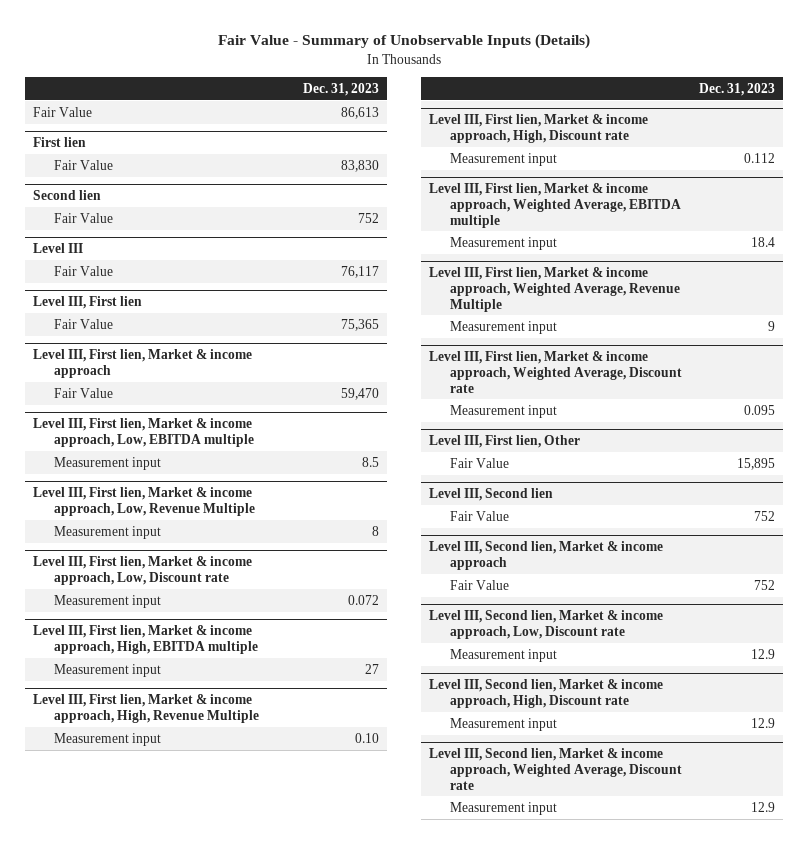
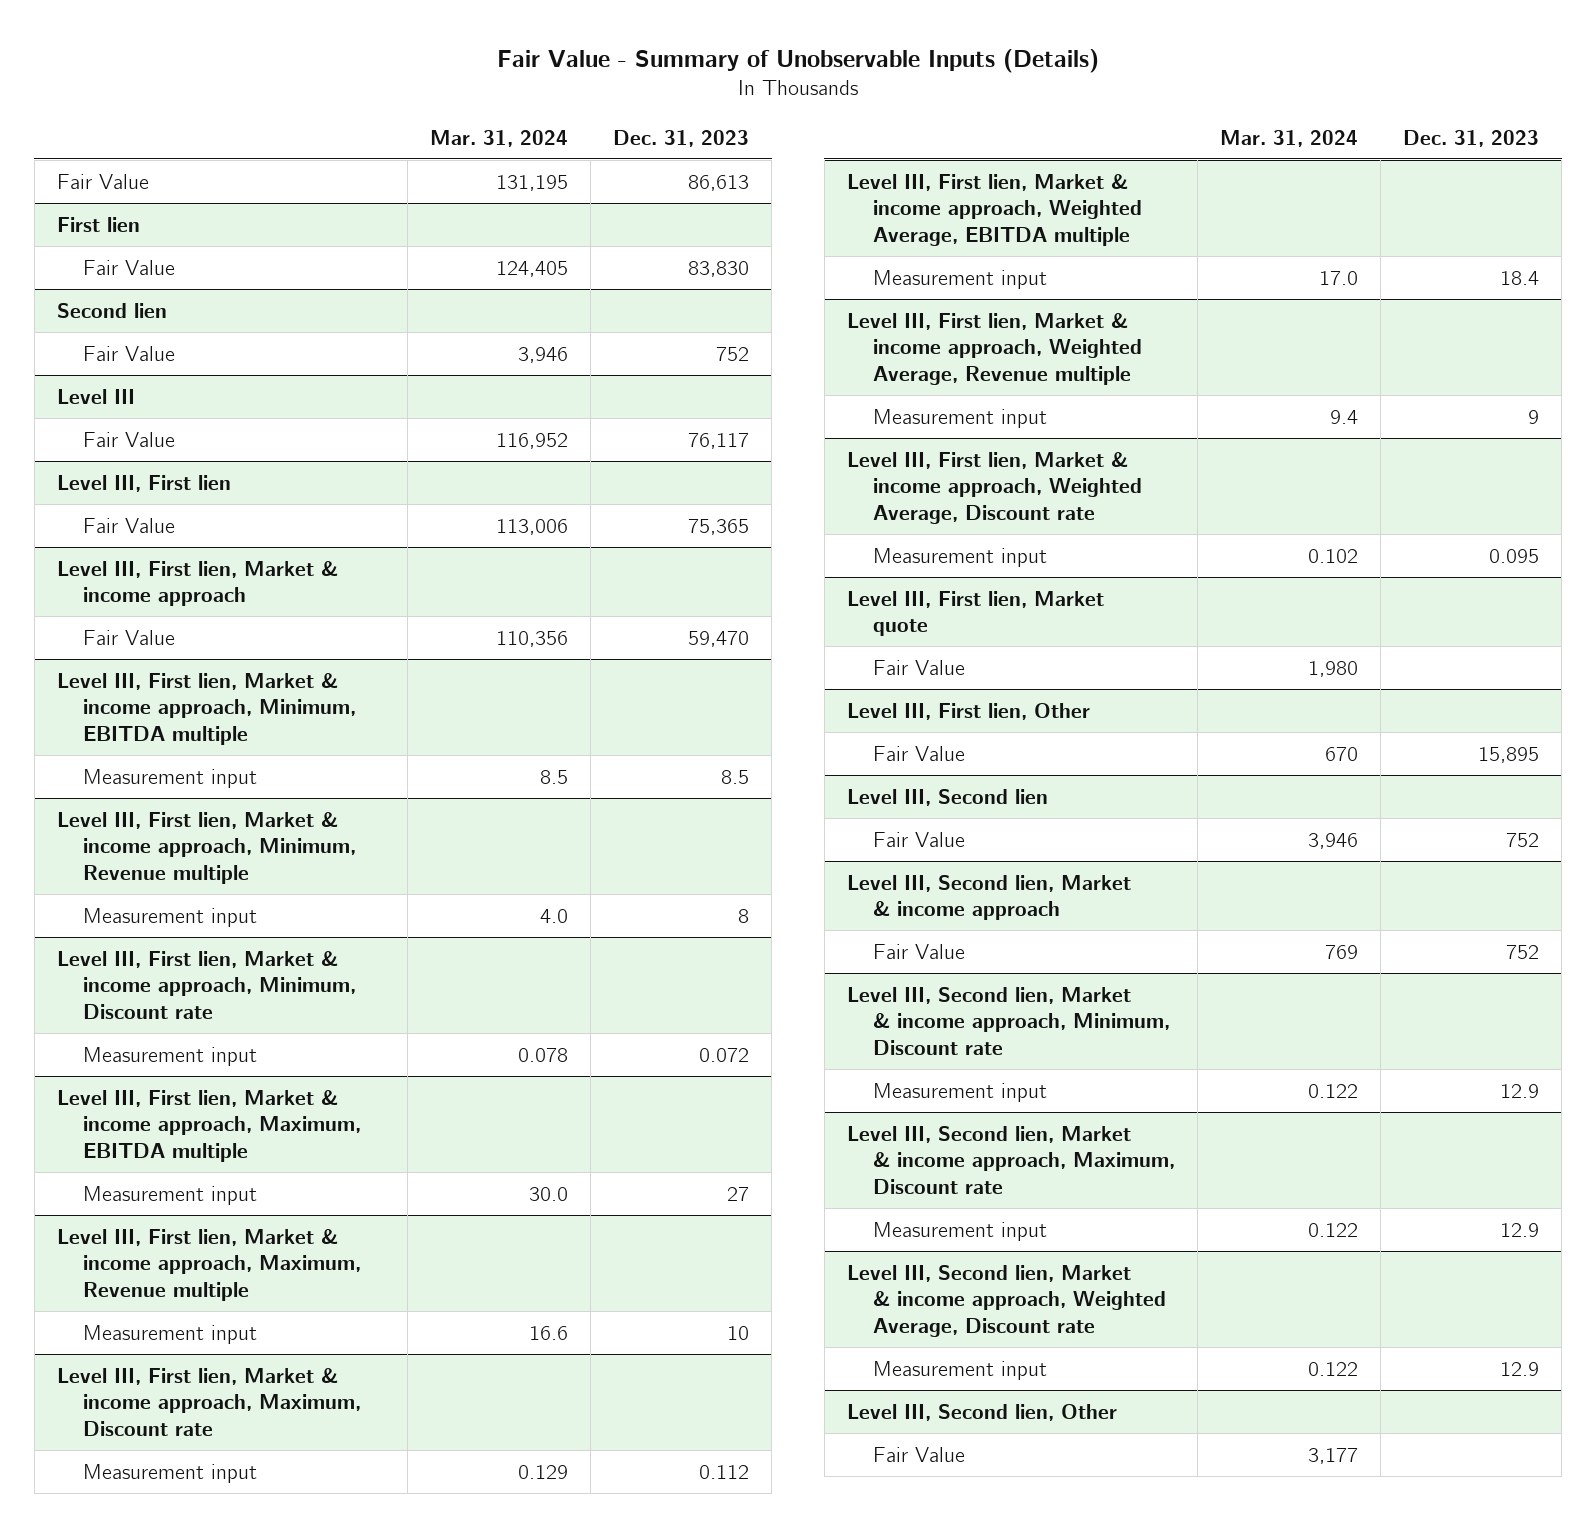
none -> [430,129,569,147] Mar. 31, 2024
[33,418,255,447] Level III, First lien, Market & income approach, Low, EBITDA multiple -> [56,672,357,745] Level III, First lien, Market & income approach, Minimum, EBITDA multiple
[33,487,256,516] Level III, First lien, Market & income approach, Low, Revenue Multiple -> [56,811,357,884] Level III, First lien, Market & income approach, Minimum, Revenue multiple
[33,556,253,585] Level III, First lien, Market & income approach, Low, Discount rate -> [56,950,357,1019] Level III, First lien, Market & income approach, Minimum, Discount rate
[33,625,259,654] Level III, First lien, Market & income approach, High, EBITDA multiple -> [56,1089,362,1162] Level III, First lien, Market & income approach, Maximum, EBITDA multiple
[33,694,260,723] Level III, First lien, Market & income approach, High, Revenue Multiple -> [56,1228,362,1301] Level III, First lien, Market & income approach, Maximum, Revenue multiple
[354,732,379,743] 0.10 -> [727,1325,750,1340] 10
[429,114,649,143] Level III, First lien, Market & income approach, High, Discount rate -> [56,1367,362,1436] Level III, First lien, Market & income approach, Maximum, Discount rate
[429,267,681,312] Level III, First lien, Market & income approach, Weighted Average, Revenue Multiple -> [846,312,1143,385] Level III, First lien, Market & income approach, Weighted Average, Revenue multiple
none -> [846,590,1104,637] Level III, First lien, Market quote
none -> [873,659,966,675] Fair Value
[429,610,664,639] Level III, Second lien, Market & income approach, Low, Discount rate -> [846,986,1171,1055] Level III, Second lien, Market & income approach, Minimum, Discount rate
[429,679,664,708] Level III, Second lien, Market & income approach, High, Discount rate -> [846,1125,1176,1194] Level III, Second lien, Market & income approach, Maximum, Discount rate
none -> [846,1403,1117,1421] Level III, Second lien, Other
none -> [873,1446,966,1462] Fair Value

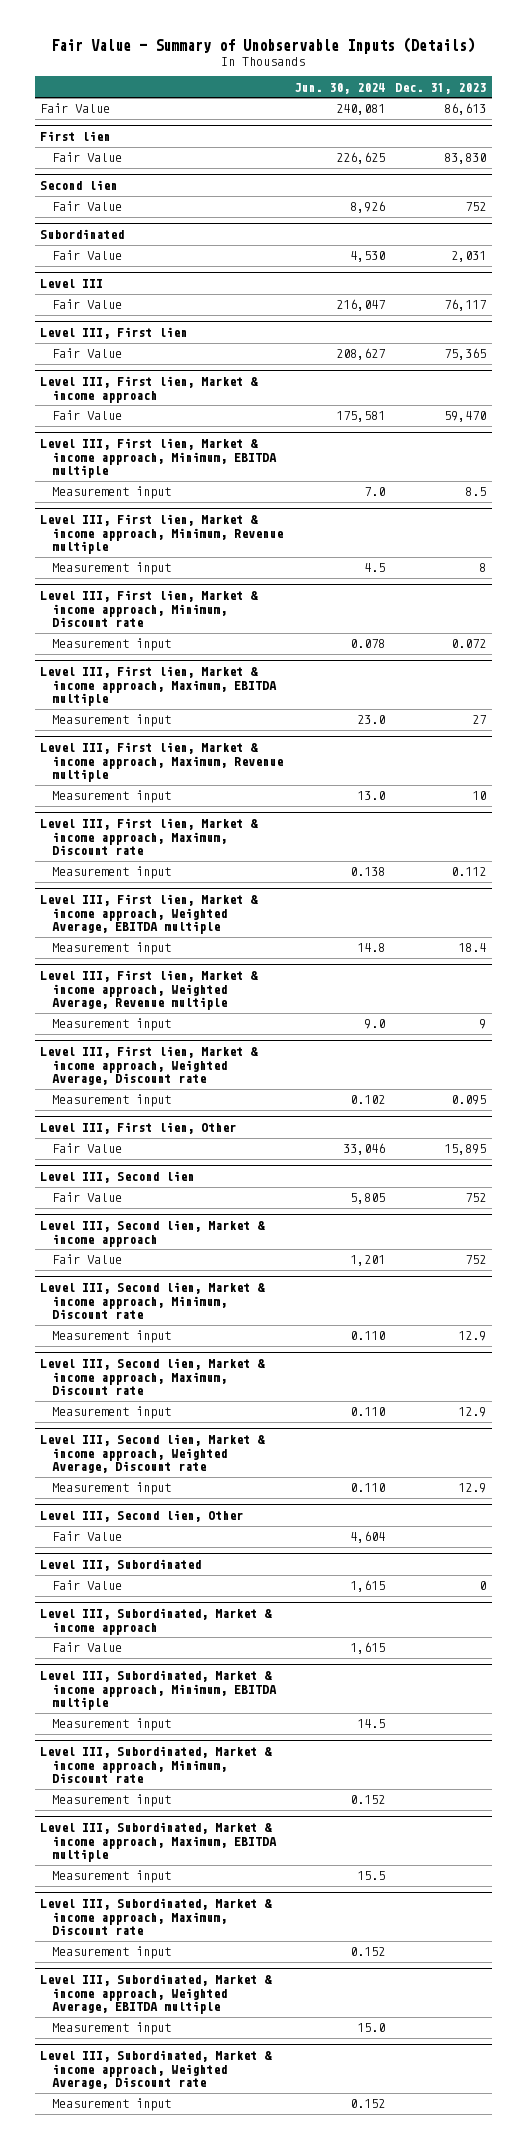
[430,129,569,147] Mar. 31, 2024 -> none
none -> [293,82,385,94] Jun. 30, 2024
none -> [40,229,125,240] Subordinated
none -> [51,250,122,261] Fair Value
[846,590,1104,637] Level III, First lien, Market quote -> none
[873,659,966,675] Fair Value -> none
none -> [40,1559,202,1572] Level III, Subordinated
none -> [51,1580,122,1591] Fair Value
none -> [40,1608,274,1635] Level III, Subordinated, Market & income approach
none -> [51,1642,122,1653] Fair Value
none -> [40,1670,277,1711] Level III, Subordinated, Market & income approach, Minimum, EBITDA multiple
none -> [51,1718,171,1732] Measurement input
none -> [40,1746,274,1784] Level III, Subordinated, Market & income approach, Minimum, Discount rate
none -> [51,1794,171,1808] Measurement input
none -> [40,1822,277,1863] Level III, Subordinated, Market & income approach, Maximum, EBITDA multiple
none -> [51,1870,171,1884] Measurement input
none -> [40,1898,274,1936] Level III, Subordinated, Market & income approach, Maximum, Discount rate
none -> [51,1946,171,1960] Measurement input
none -> [40,1974,274,2015] Level III, Subordinated, Market & income approach, Weighted Average, EBITDA multiple
none -> [51,2022,171,2036] Measurement input
none -> [40,2050,274,2090] Level III, Subordinated, Market & income approach, Weighted Average, Discount rate
none -> [51,2098,171,2112] Measurement input

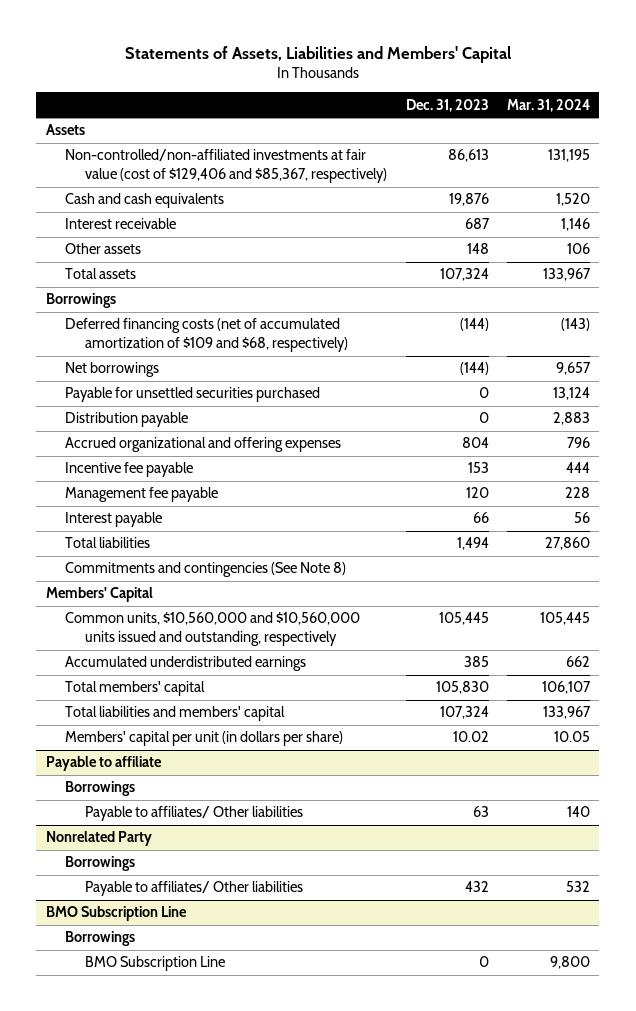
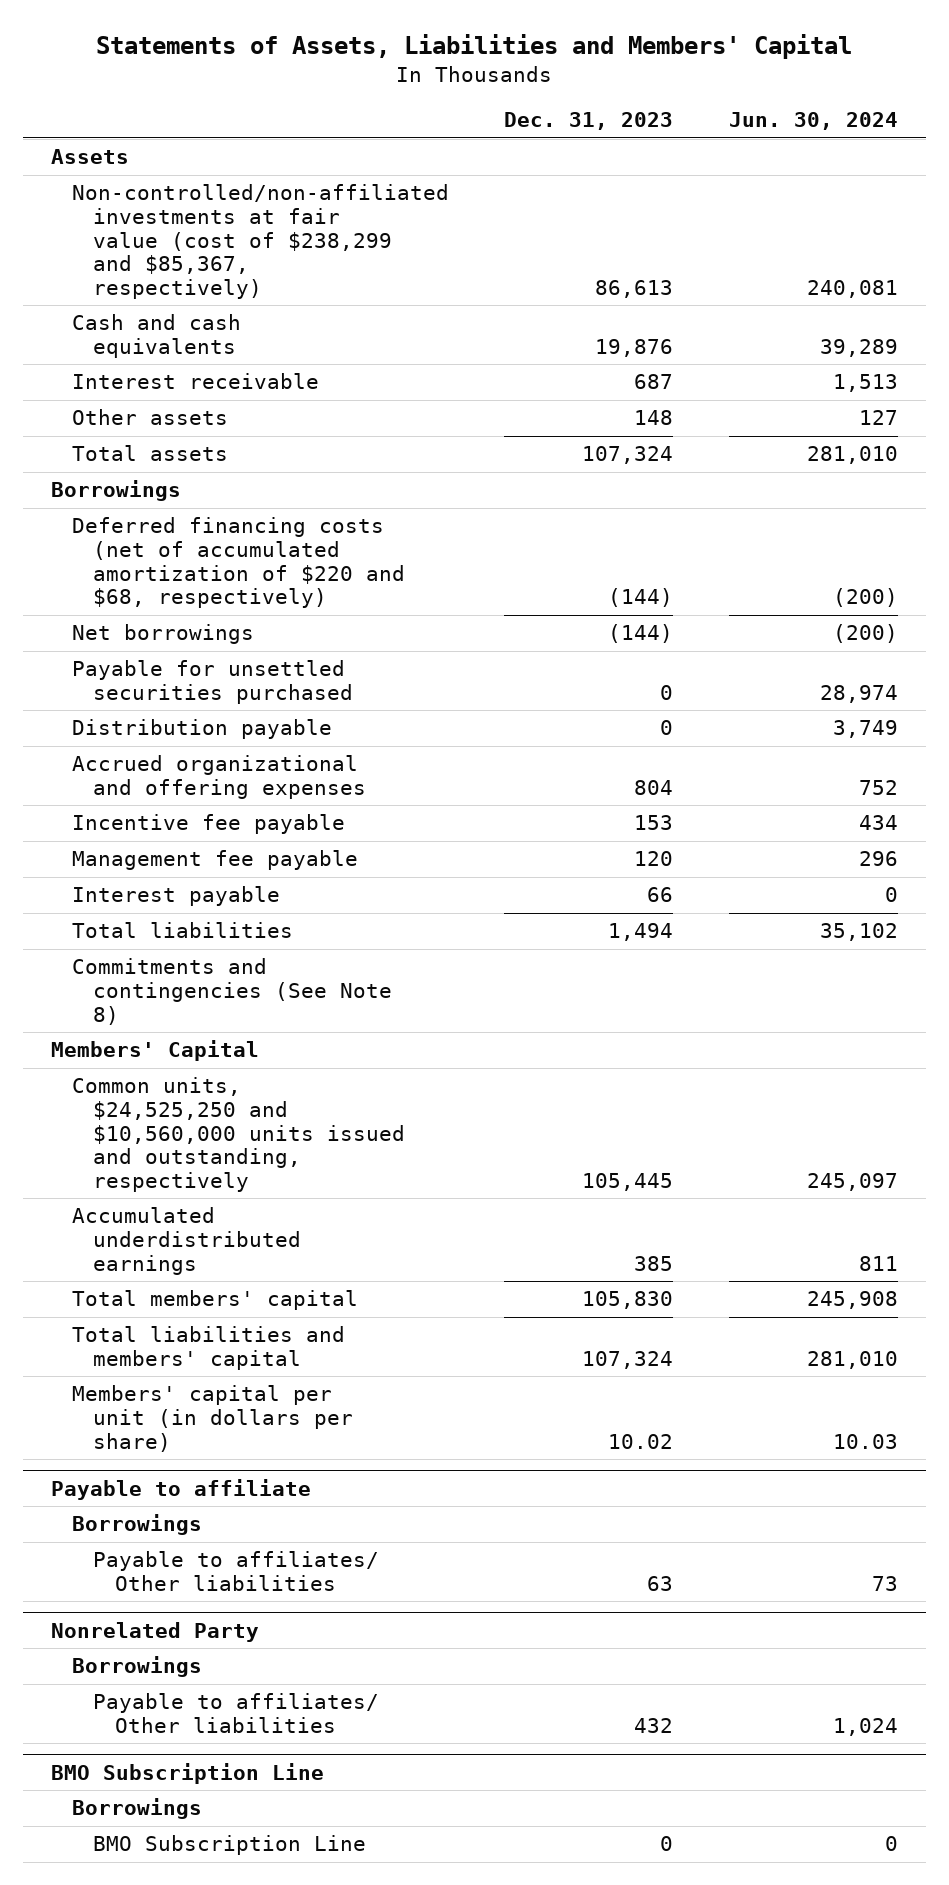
[507,98,591,112] Mar. 31, 2024 -> none
none -> [729,112,899,131] Jun. 30, 2024
[65,149,388,184] Non-controlled/non-affiliated investments at fair value (cost of $129,406 and $85,367, respectively) -> [71,184,449,299] Non-controlled/non-affiliated investments at fair value (cost of $238,299 and $85,367, respectively)
[65,318,349,353] Deferred financing costs (net of accumulated amortization of $109 and $68, respectively) -> [71,517,406,609] Deferred financing costs (net of accumulated amortization of $220 and $68, respectively)
[65,612,361,647] Common units, $10,560,000 and $10,560,000 units issued and outstanding, respectively -> [71,1077,406,1192] Common units, $24,525,250 and $10,560,000 units issued and outstanding, respectively

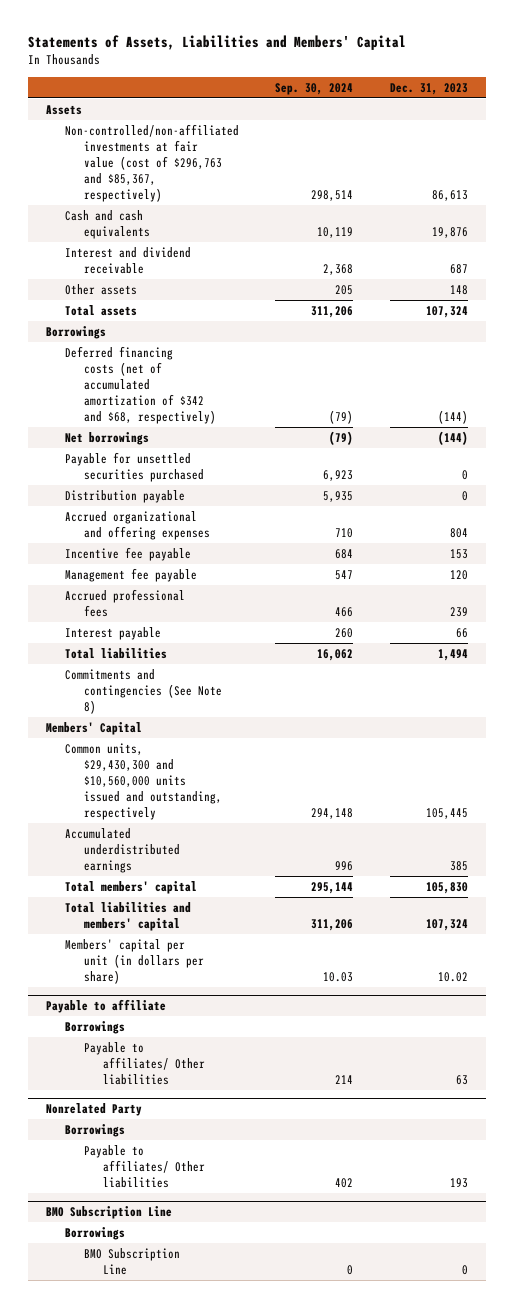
[729,112,899,131] Jun. 30, 2024 -> none
none -> [275,82,354,95] Sep. 30, 2024
[71,184,449,299] Non-controlled/non-affiliated investments at fair value (cost of $238,299 and $85,367, respectively) -> [64,123,239,203] Non-controlled/non-affiliated investments at fair value (cost of $296,763 and $85,367, respectively)
[71,373,319,390] Interest receivable -> [64,246,191,274] Interest and dividend receivable
[71,517,406,609] Deferred financing costs (net of accumulated amortization of $220 and $68, respectively) -> [64,345,216,425] Deferred financing costs (net of accumulated amortization of $342 and $68, respectively)
none -> [64,588,185,617] Accrued professional fees
[71,1077,406,1192] Common units, $24,525,250 and $10,560,000 units issued and outstanding, respectively -> [64,742,222,821] Common units, $29,430,300 and $10,560,000 units issued and outstanding, respectively
[634,1717,674,1733] 432 -> [450,1178,469,1189] 193

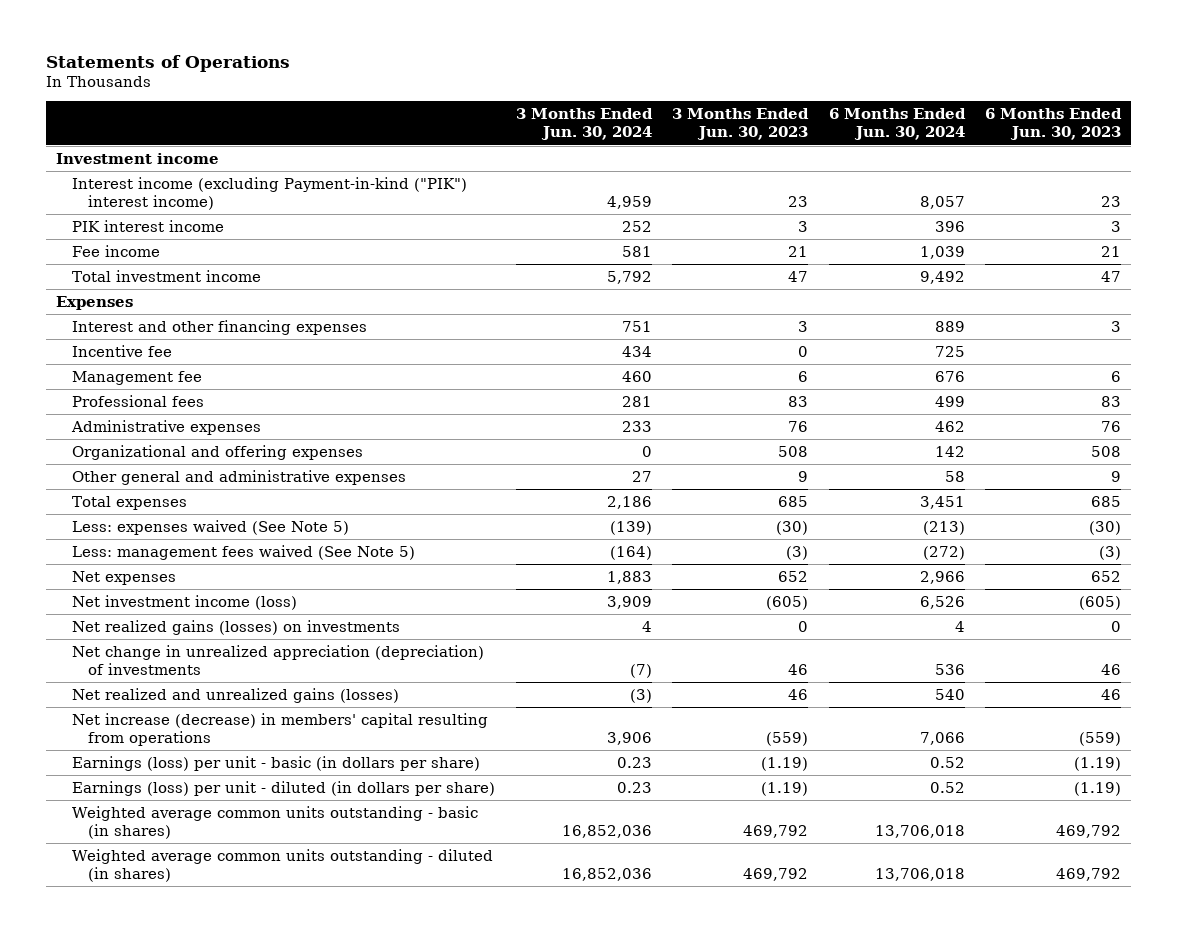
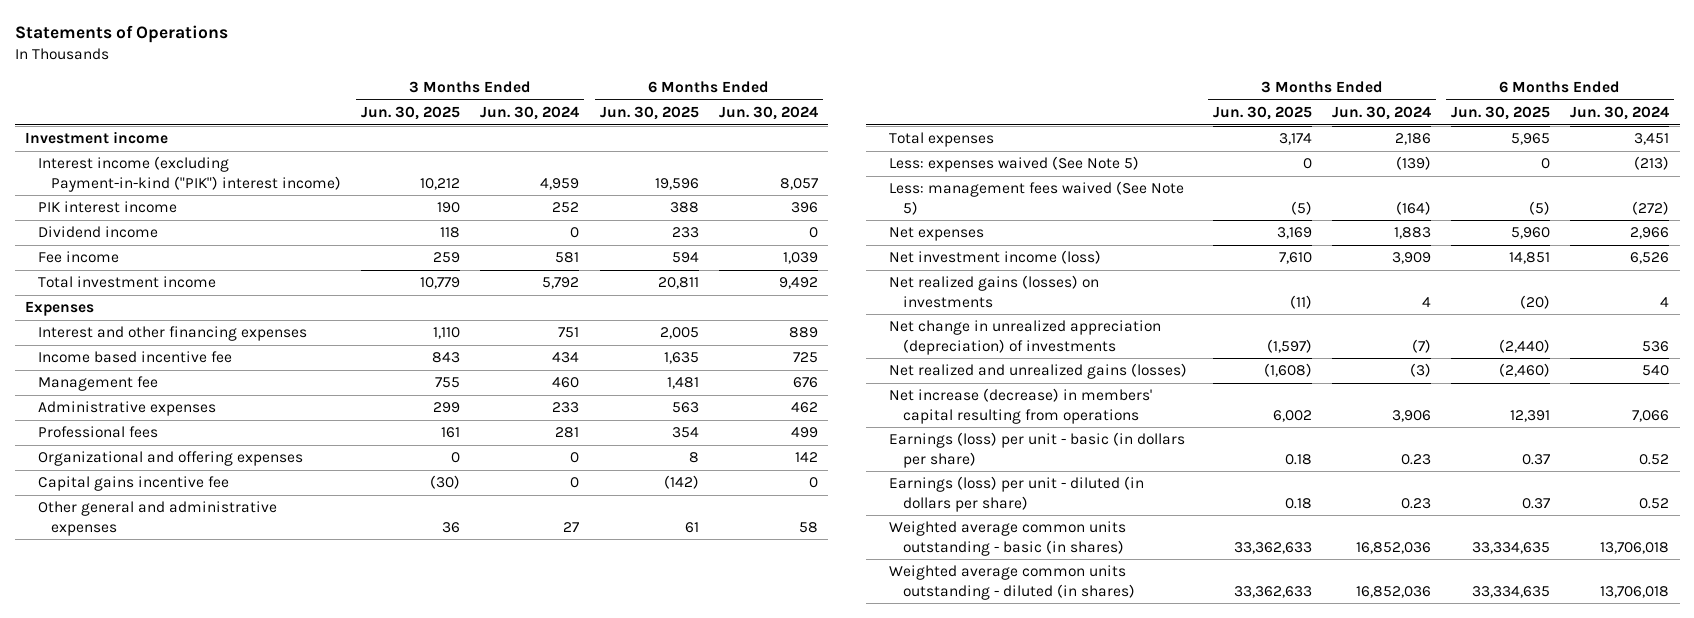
[672,108,810,141] 3 Months Ended Jun. 30, 2023 -> none
[985,108,1123,141] 6 Months Ended Jun. 30, 2023 -> none
none -> [361,106,461,121] Jun. 30, 2025
none -> [599,106,699,121] Jun. 30, 2025
none -> [37,226,158,239] Dividend income
[72,344,173,357] Incentive fee -> [37,351,232,364] Income based incentive fee
[72,394,205,407] Professional fees -> [37,426,158,439] Professional fees
none -> [37,476,229,492] Capital gains incentive fee

